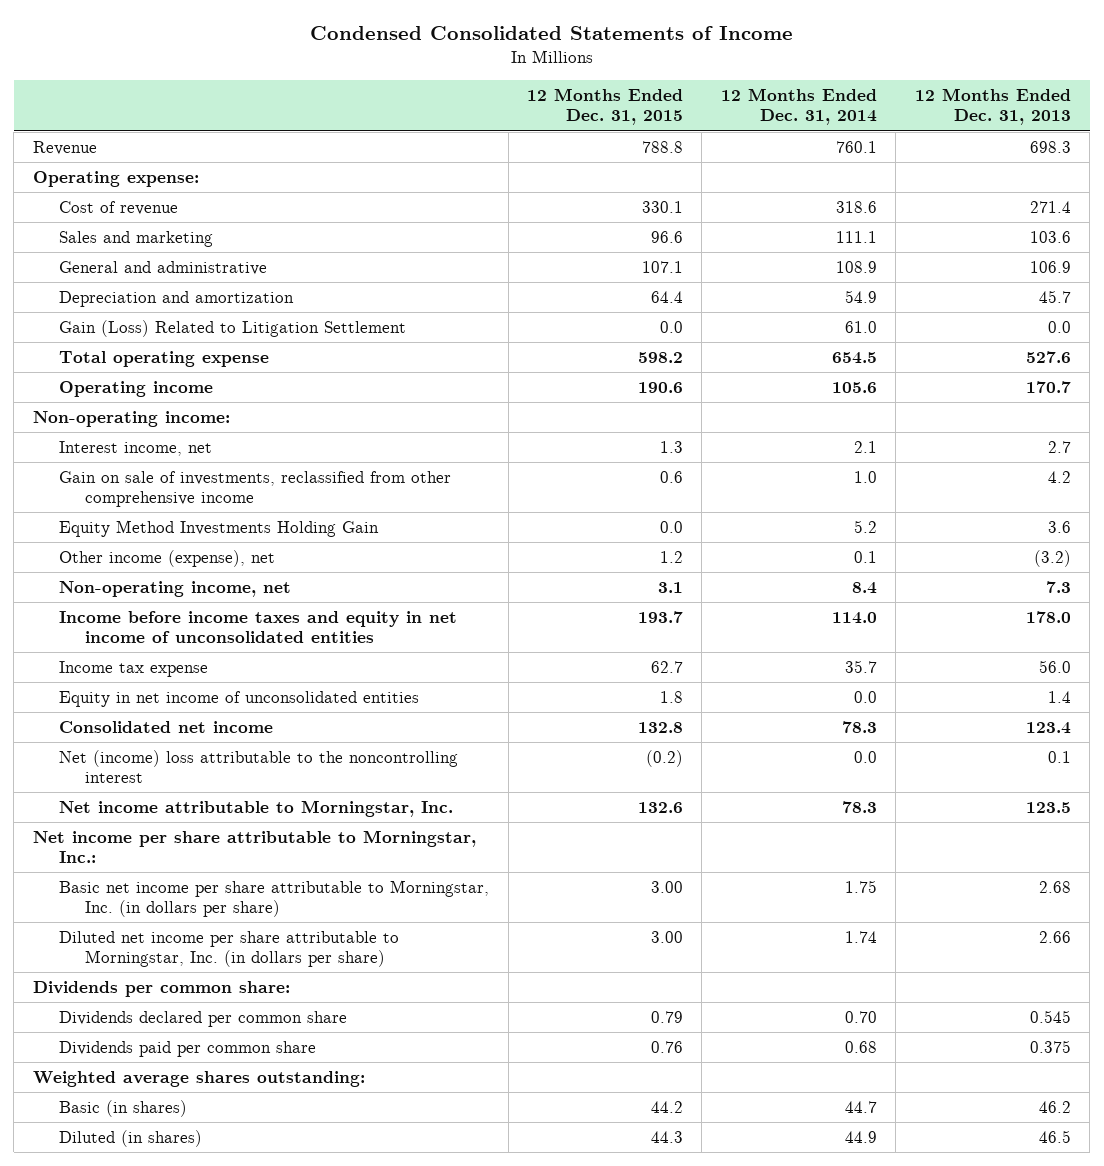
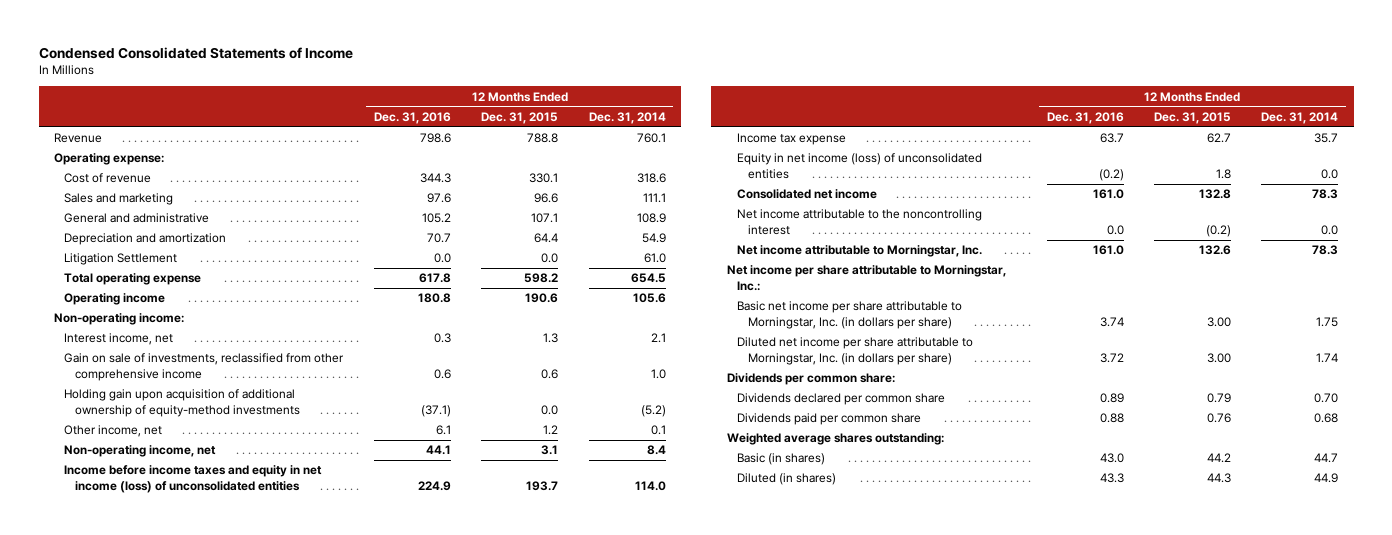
[914,88,1071,126] 12 Months Ended Dec. 31, 2013 -> none
none -> [373,111,451,124] Dec. 31, 2016
[59,320,407,338] Gain (Loss) Related to Litigation Settlement -> [64,253,178,266] Litigation Settlement
[59,520,380,538] Equity Method Investments Holding Gain -> [64,389,301,417] Holding gain upon acquisition of additional ownership of equity-method investments
[853,520,877,534] 5.2 -> [640,404,666,417] (5.2)
[59,550,276,568] Other income (expense), net -> [64,425,163,438] Other income, net
[59,611,458,644] Income before income taxes and equity in net income of unconsolidated entities -> [64,465,323,493] Income before income taxes and equity in net income (loss) of unconsolidated entities
[59,691,420,708] Equity in net income of unconsolidated entities -> [737,153,983,179] Equity in net income (loss) of unconsolidated entities
[59,750,459,784] Net (income) loss attributable to the noncontrolling interest -> [737,209,983,235] Net income attributable to the noncontrolling interest

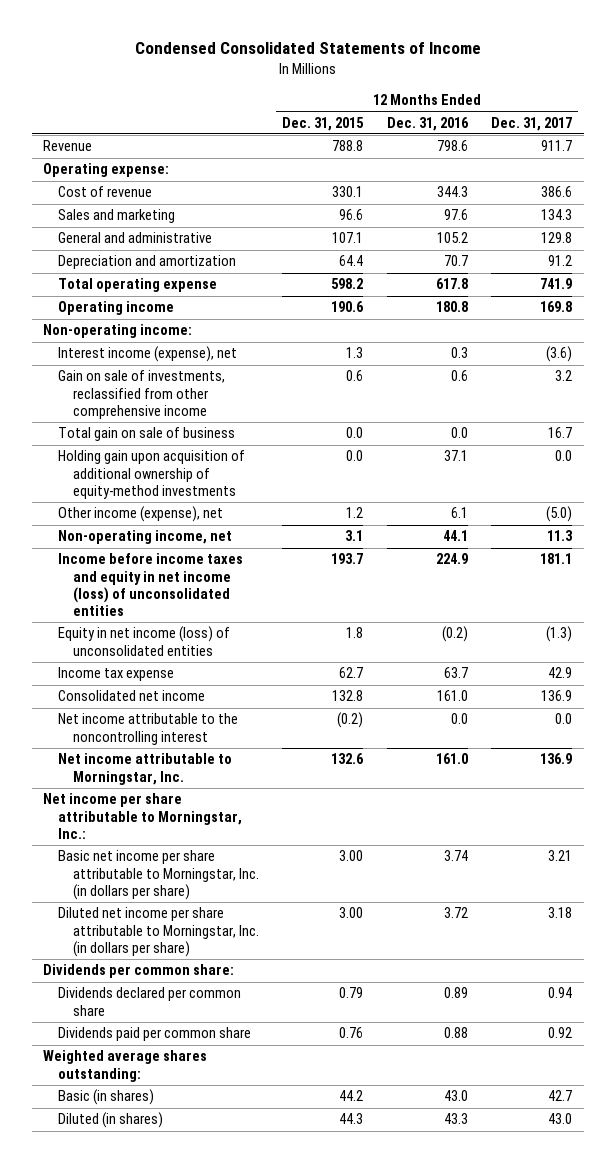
[588,111,666,124] Dec. 31, 2014 -> none
none -> [491,116,573,131] Dec. 31, 2017
[64,253,178,266] Litigation Settlement -> none
[64,333,174,346] Interest income, net -> [58,346,238,363] Interest income (expense), net
none -> [58,427,236,442] Total gain on sale of business
[420,404,451,417] (37.1) -> [443,450,468,462] 37.1
[64,425,163,438] Other income, net -> [58,506,224,523] Other income (expense), net
[737,133,847,146] Income tax expense -> [58,667,175,682] Income tax expense

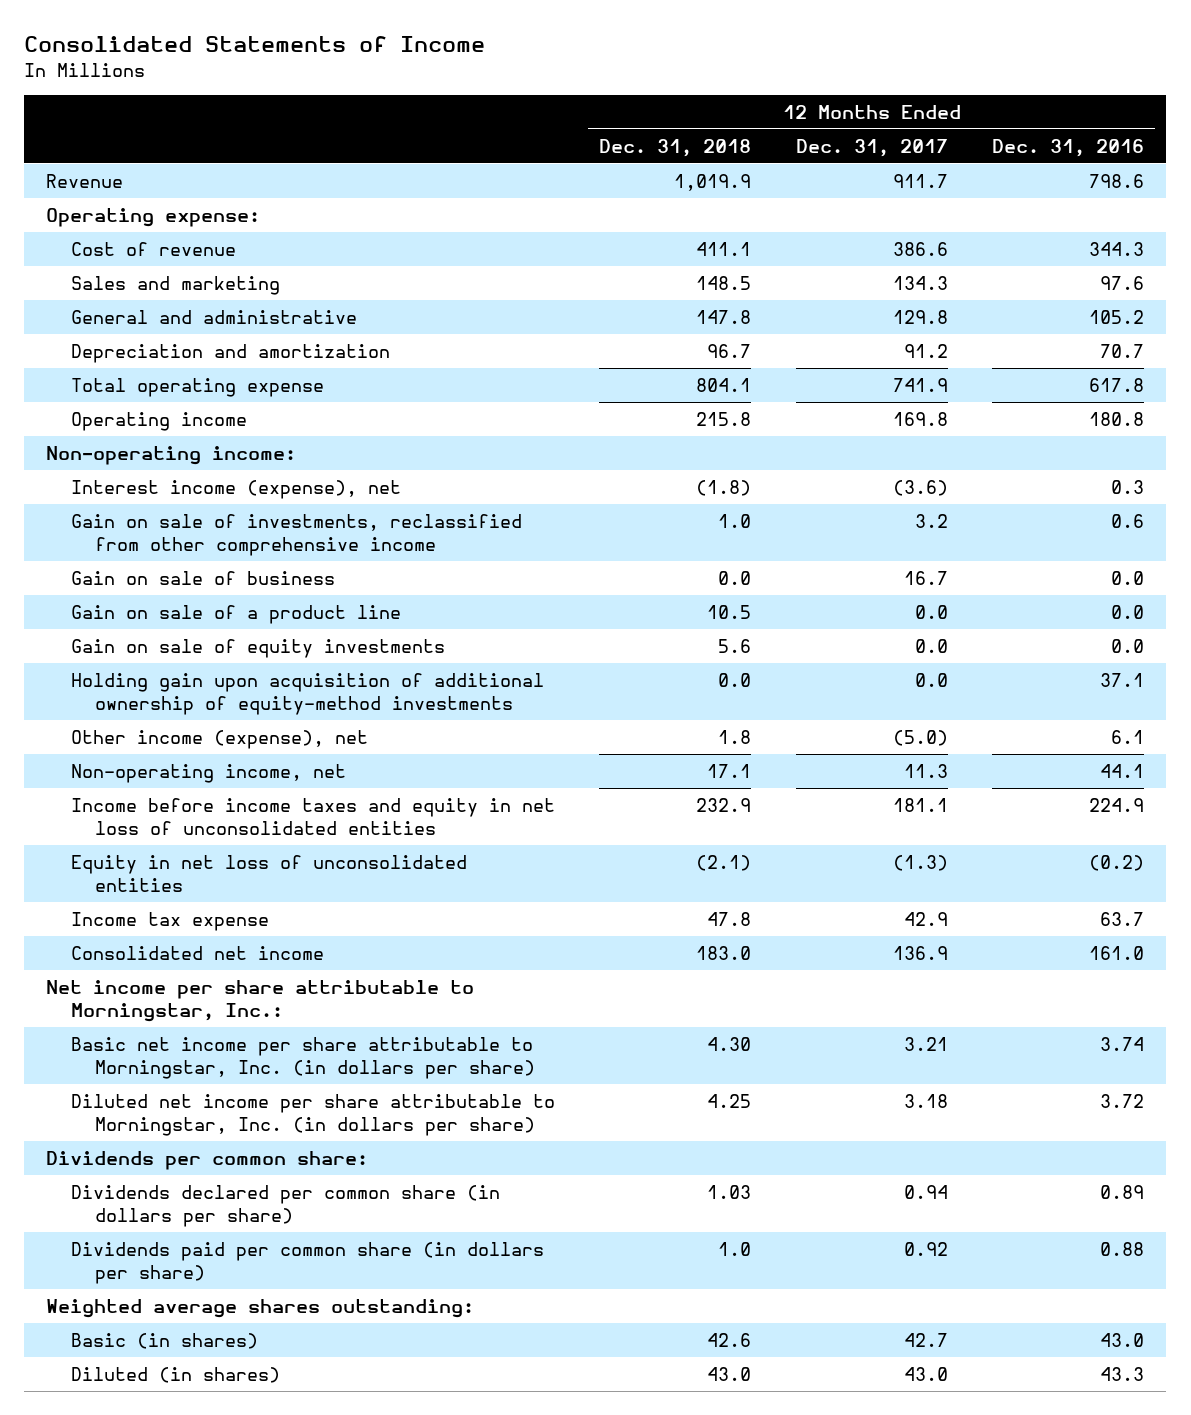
[134,42,481,55] Condensed Consolidated Statements of Income -> [24,36,486,53] Consolidated Statements of Income
[282,116,365,131] Dec. 31, 2015 -> none
none -> [599,138,752,157] Dec. 31, 2018
none -> [70,570,335,585] Gain on sale of business
[58,427,236,442] Total gain on sale of business -> [70,604,401,624] Gain on sale of a product line
[548,427,573,439] 16.7 -> [914,604,948,619] 0.0
none -> [70,638,445,658] Gain on sale of equity investments
[58,553,244,617] Income before income taxes and equity in net income (loss) of unconsolidated entities -> [70,797,555,835] Income before income taxes and equity in net loss of unconsolidated entities
[58,626,231,656] Equity in net income (loss) of unconsolidated entities -> [70,854,467,892] Equity in net loss of unconsolidated entities
[58,713,239,745] Net income attributable to the noncontrolling interest -> none
[58,753,233,785] Net income attributable to Morningstar, Inc. -> none
[58,987,242,1016] Dividends declared per common share -> [70,1184,500,1227] Dividends declared per common share (in dollars per share)
[58,1027,252,1042] Dividends paid per common share -> [70,1241,544,1284] Dividends paid per common share (in dollars per share)

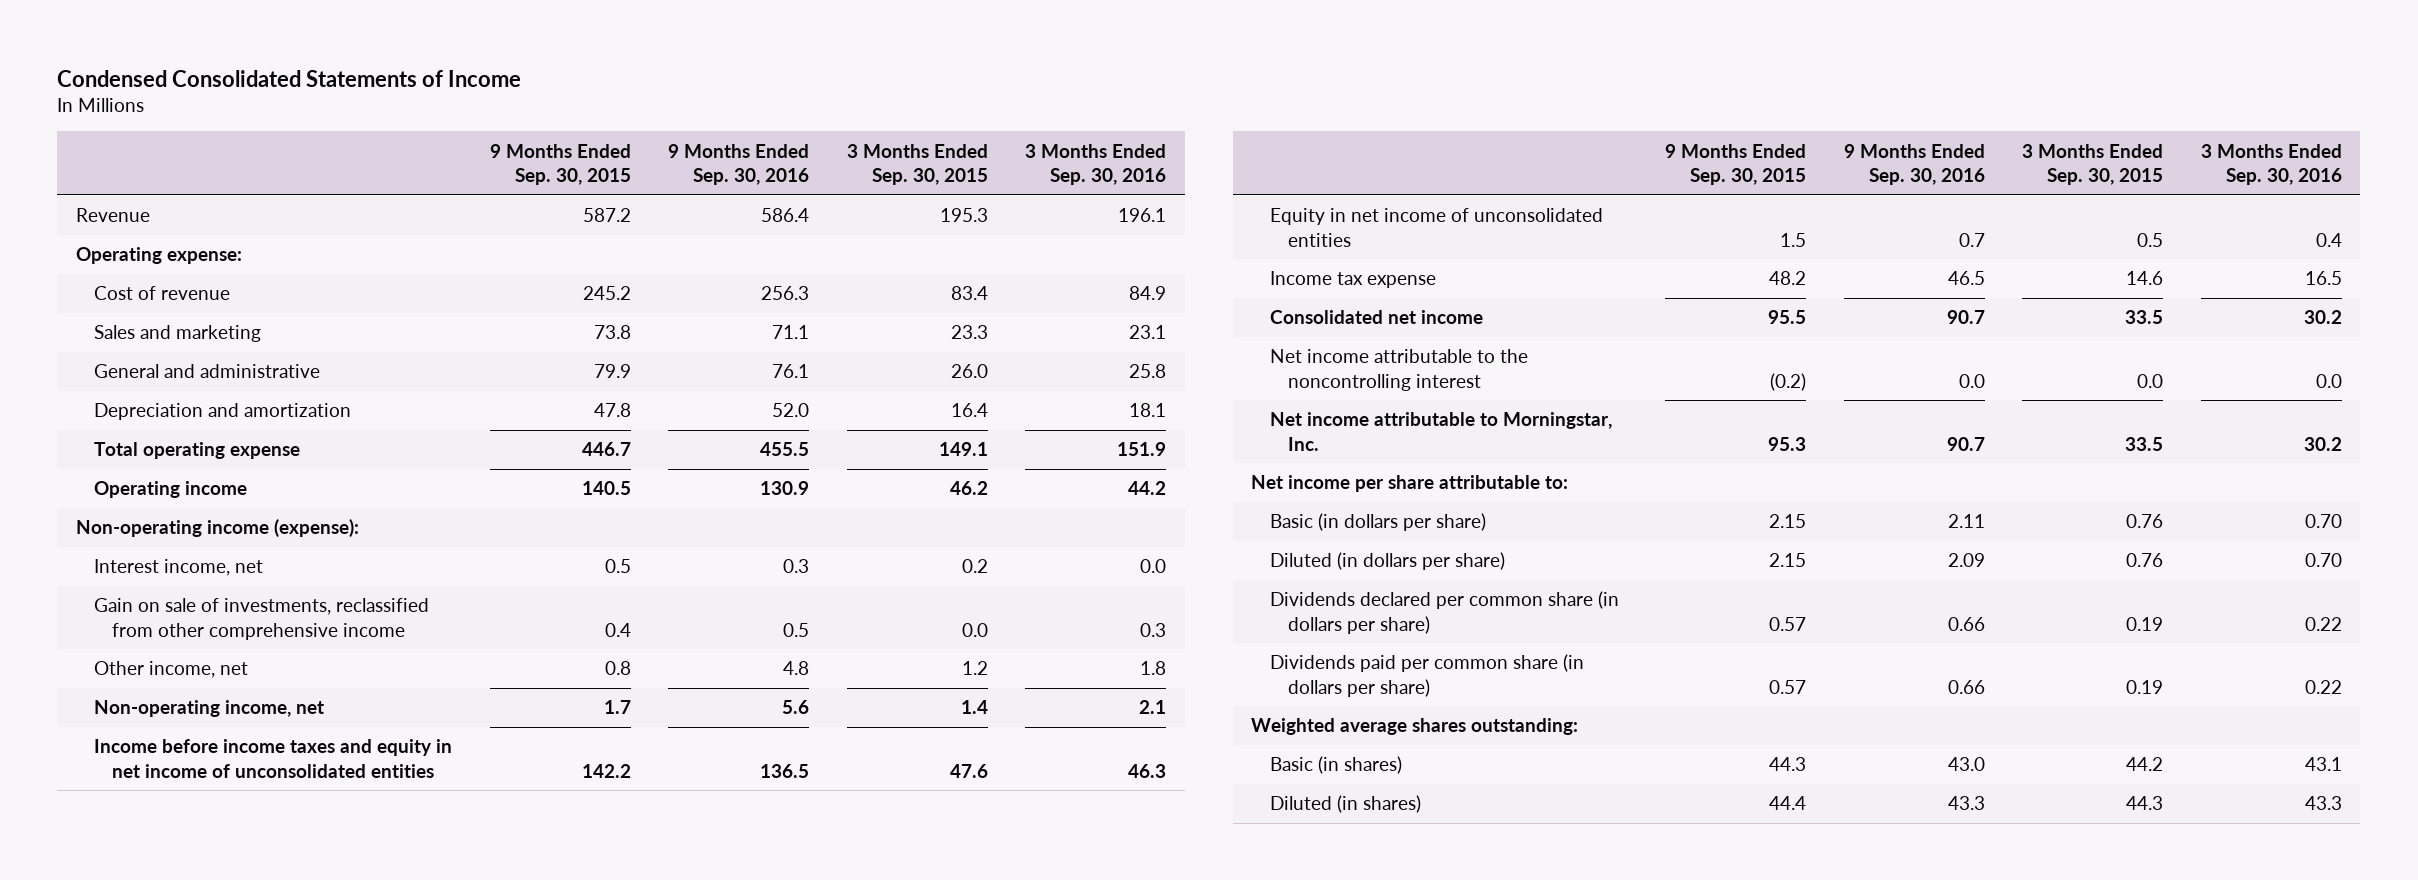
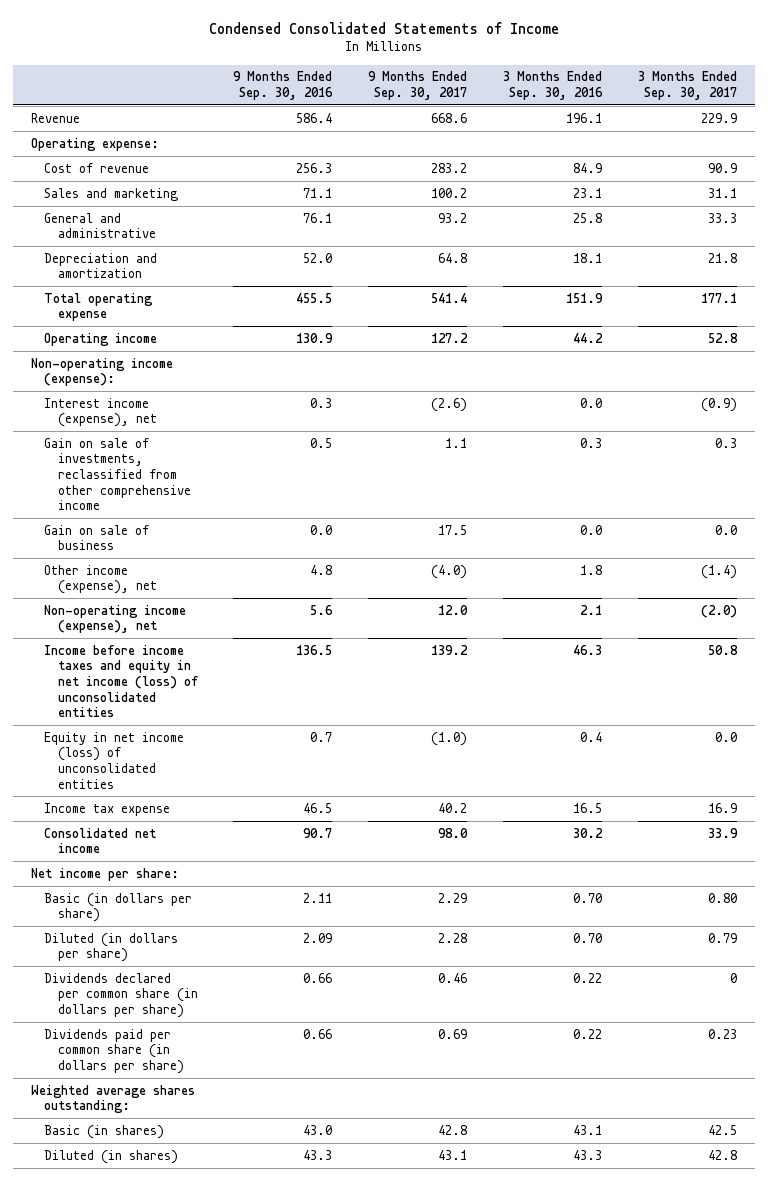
[489,143,631,186] 9 Months Ended Sep. 30, 2015 -> none
[846,143,988,186] 3 Months Ended Sep. 30, 2015 -> none
none -> [368,71,468,101] 9 Months Ended Sep. 30, 2017
none -> [637,71,737,101] 3 Months Ended Sep. 30, 2017
[94,559,264,577] Interest income, net -> [44,397,157,428] Interest income (expense), net
none -> [44,524,150,551] Gain on sale of business
[94,661,249,679] Other income, net -> [44,564,157,595] Other income (expense), net
[94,700,325,718] Non-operating income, net -> [44,604,187,634] Non-operating income (expense), net
[94,739,453,778] Income before income taxes and equity in net income of unconsolidated entities -> [44,644,198,718] Income before income taxes and equity in net income (loss) of unconsolidated entities
[1269,208,1603,247] Equity in net income of unconsolidated entities -> [44,731,185,789] Equity in net income (loss) of unconsolidated entities
[1269,349,1528,391] Net income attributable to the noncontrolling interest -> none
[1269,412,1612,451] Net income attributable to Morningstar, Inc. -> none
[1251,475,1569,493] Net income per share attributable to: -> [31,867,180,881] Net income per share:

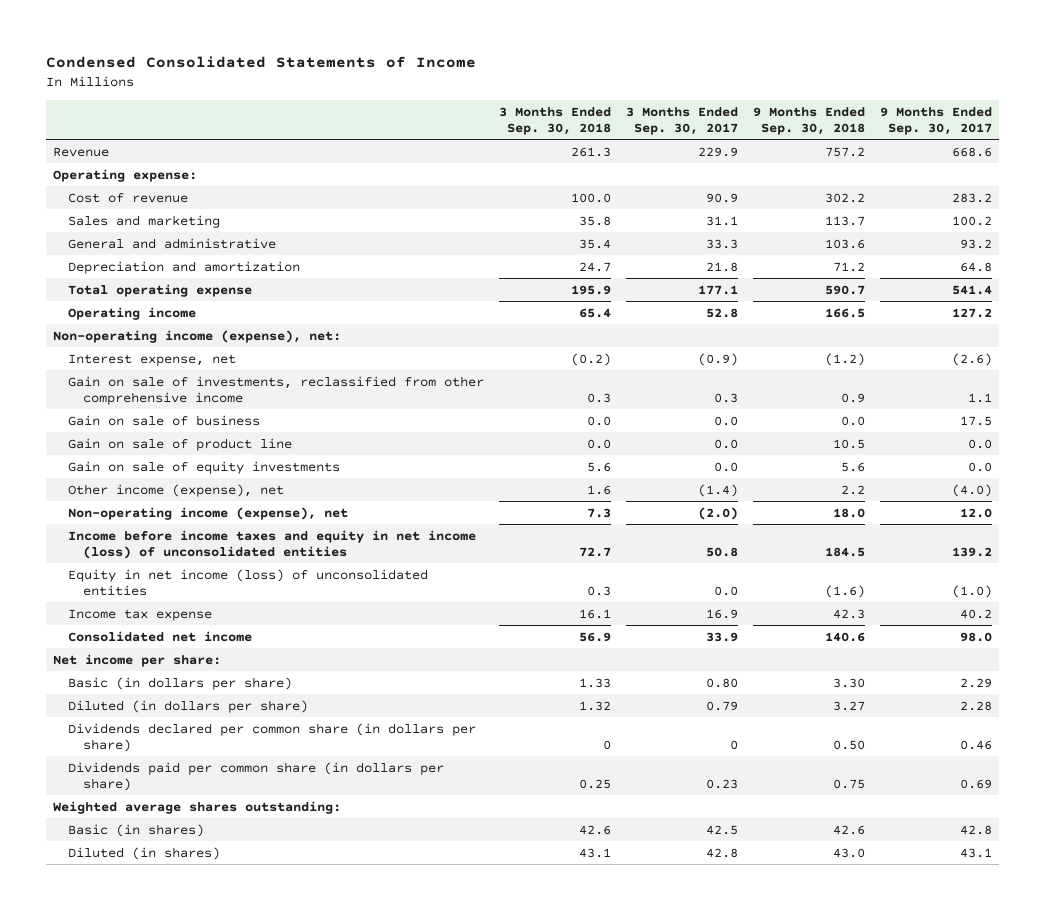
[233,71,334,101] 9 Months Ended Sep. 30, 2016 -> none
[502,71,603,101] 3 Months Ended Sep. 30, 2016 -> none
none -> [499,106,612,135] 3 Months Ended Sep. 30, 2018
none -> [752,106,865,135] 9 Months Ended Sep. 30, 2018
[31,357,174,387] Non-operating income (expense): -> [53,329,342,343] Non-operating income (expense), net:
[44,397,157,428] Interest income (expense), net -> [68,353,237,366] Interest expense, net
none -> [68,437,293,451] Gain on sale of product line
none -> [68,460,341,474] Gain on sale of equity investments

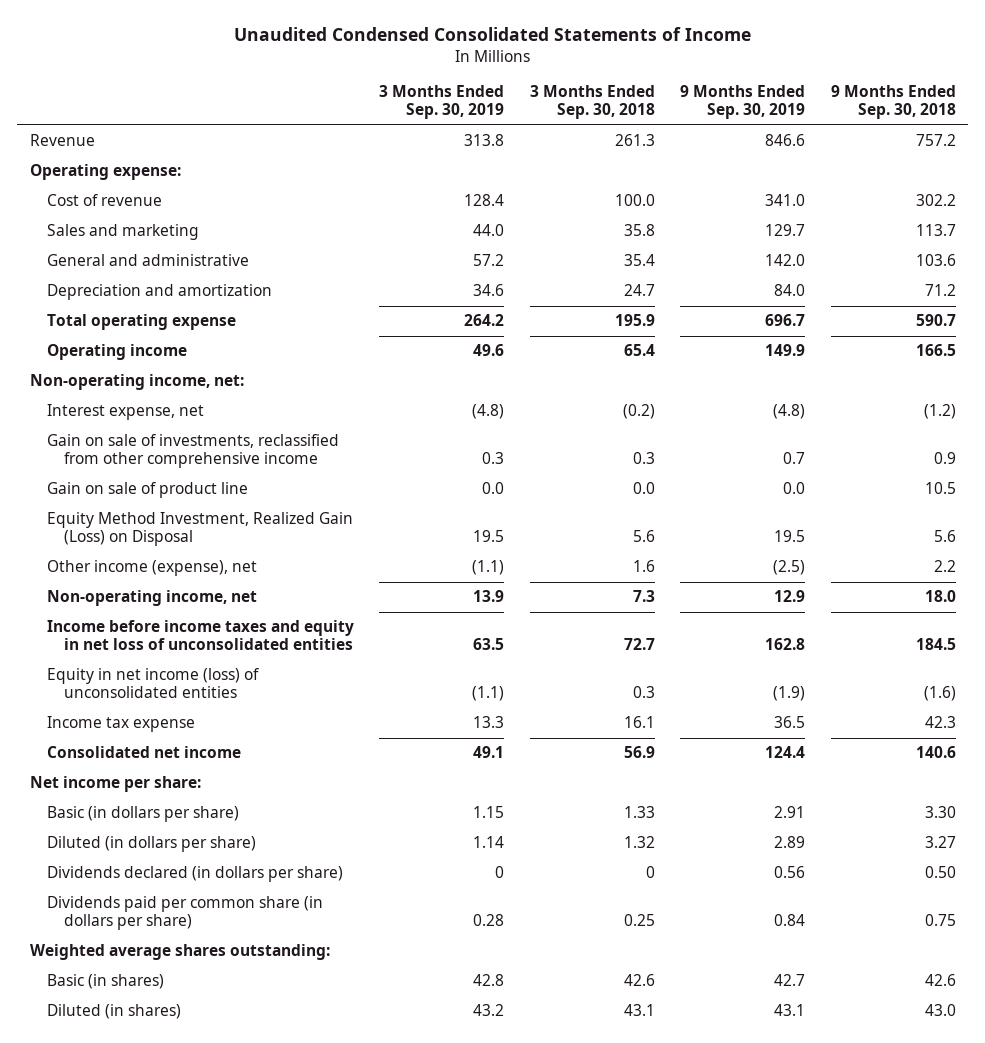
[45,56,476,69] Condensed Consolidated Statements of Income -> [233,27,751,42] Unaudited Condensed Consolidated Statements of Income
[625,106,738,135] 3 Months Ended Sep. 30, 2017 -> none
[879,106,992,135] 9 Months Ended Sep. 30, 2017 -> none
none -> [379,85,505,120] 3 Months Ended Sep. 30, 2019
none -> [680,85,806,120] 9 Months Ended Sep. 30, 2019
[53,329,342,343] Non-operating income (expense), net: -> [29,374,244,391] Non-operating income, net:
[68,414,261,426] Gain on sale of business -> none
[68,460,341,474] Gain on sale of equity investments -> [47,512,354,547] Equity Method Investment, Realized Gain (Loss) on Disposal
[68,506,349,520] Non-operating income (expense), net -> [47,590,258,607] Non-operating income, net
[68,529,477,559] Income before income taxes and equity in net income (loss) of unconsolidated entities -> [47,620,355,651] Income before income taxes and equity in net loss of unconsolidated entities
[68,722,477,752] Dividends declared per common share (in dollars per share) -> [47,866,344,883] Dividends declared (in dollars per share)

